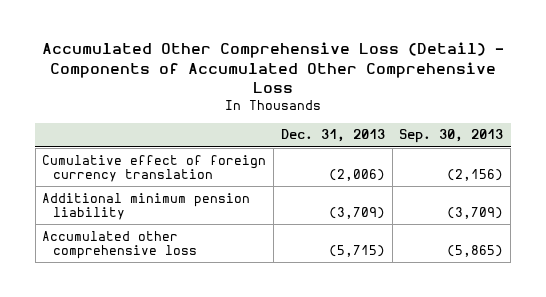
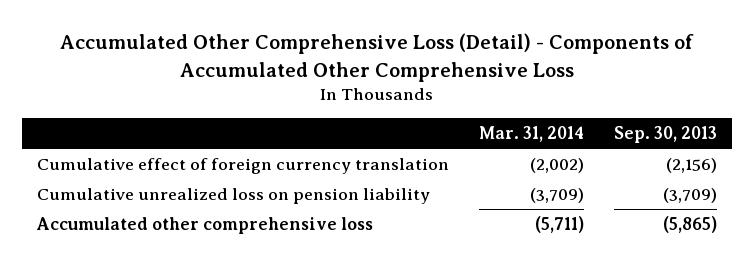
[280,129,385,143] Dec. 31, 2013 -> none
none -> [479,126,585,143] Mar. 31, 2014
[42,192,251,221] Additional minimum pension liability -> [37,188,431,205] Cumulative unrealized loss on pension liability

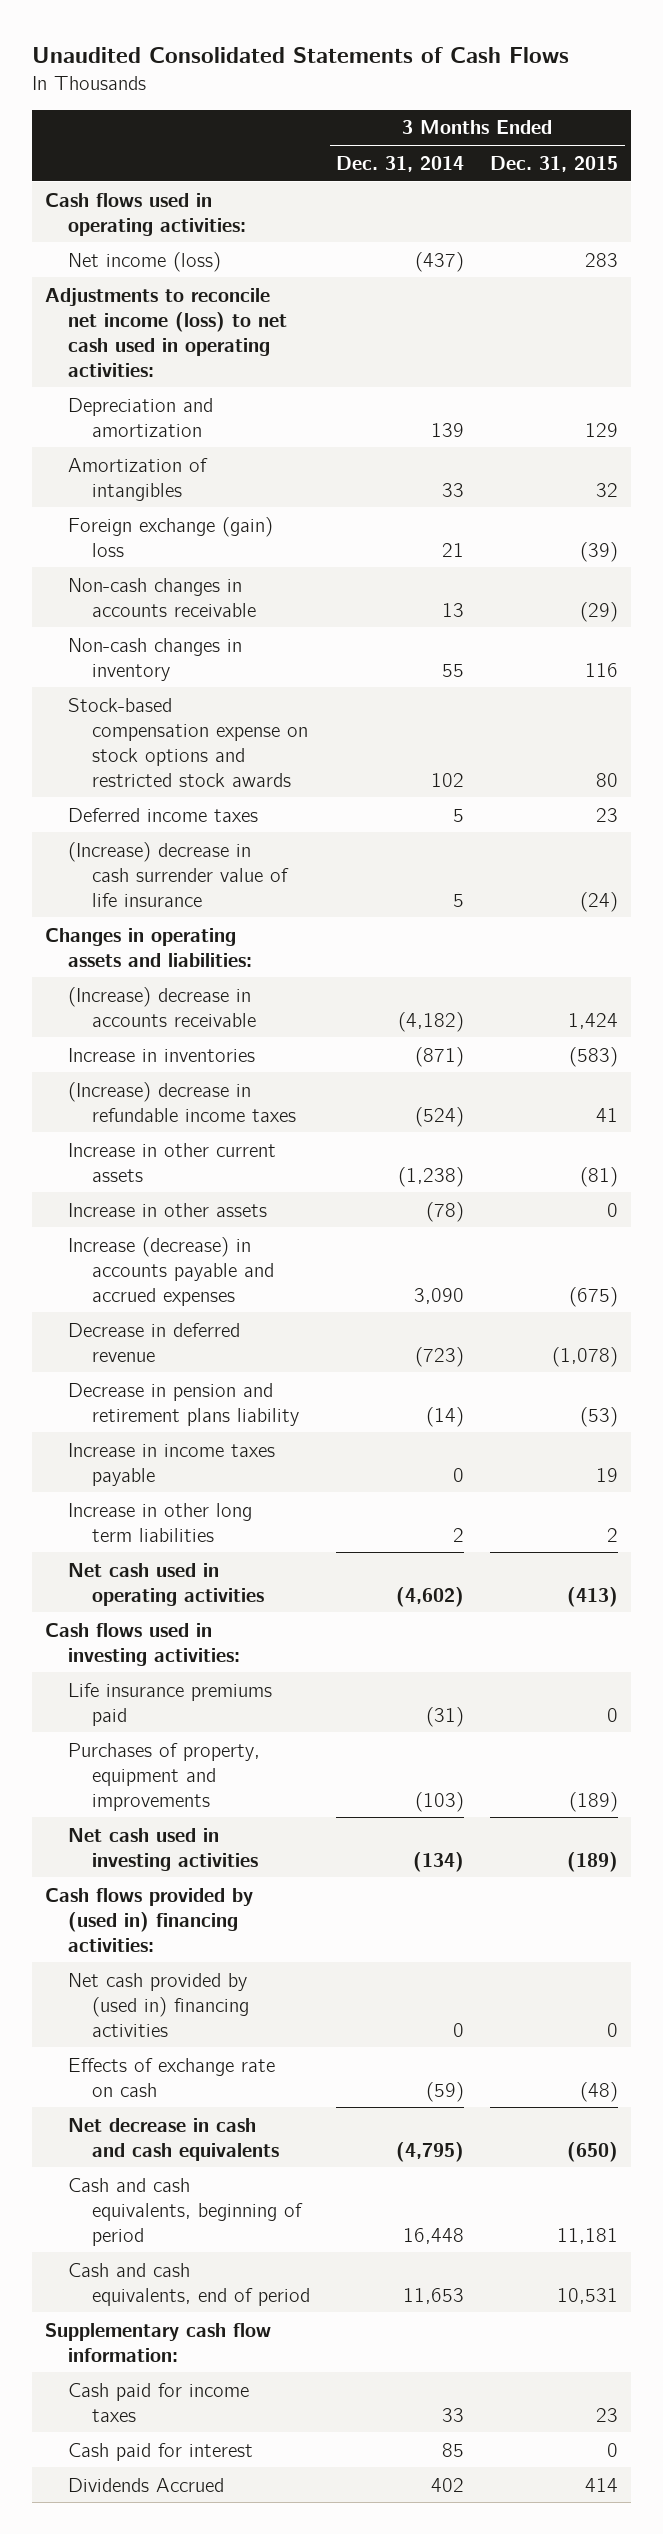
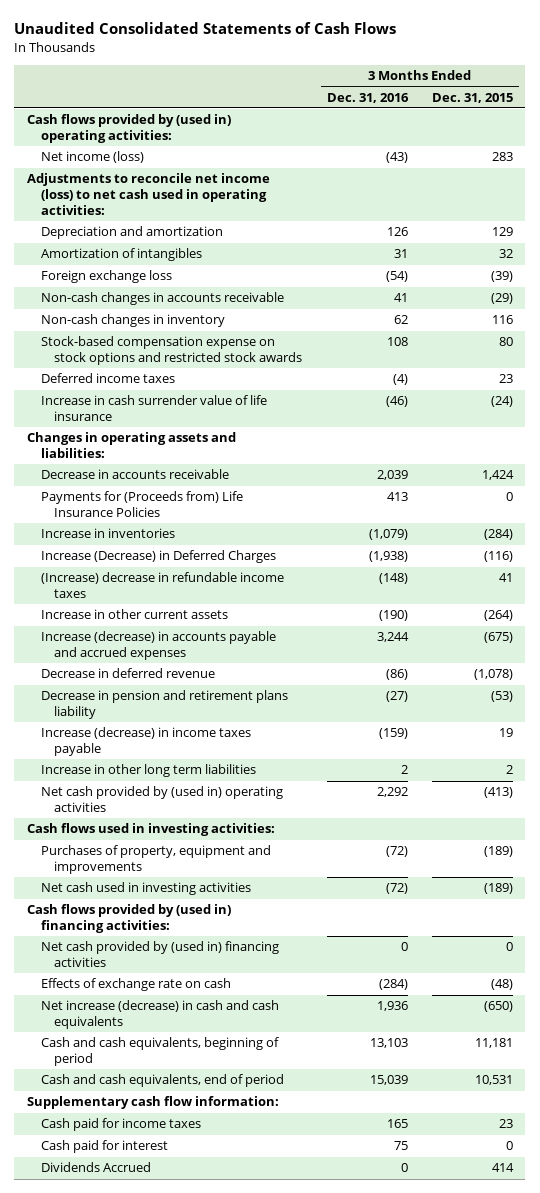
[336,155,465,172] Dec. 31, 2014 -> none
none -> [326,92,409,103] Dec. 31, 2016
[44,192,247,236] Cash flows used in operating activities: -> [26,114,231,144] Cash flows provided by (used in) operating activities:
[68,516,274,557] Foreign exchange (gain) loss -> [40,270,172,284] Foreign exchange loss
[68,841,290,907] (Increase) decrease in cash surrender value of life insurance -> [40,395,267,422] Increase in cash surrender value of life insurance
[68,986,257,1027] (Increase) decrease in accounts receivable -> [40,469,229,480] Decrease in accounts receivable
none -> [40,491,243,518] Payments for (Proceeds from) Life Insurance Policies
[569,1046,619,1067] (583) -> [484,529,514,541] (284)
none -> [40,550,276,564] Increase (Decrease) in Deferred Charges
[68,1202,268,1217] Increase in other assets -> none
[580,1166,619,1187] (81) -> [484,610,514,622] (264)
[68,1442,276,1486] Increase in income taxes payable -> [40,727,251,757] Increase (decrease) in income taxes payable
[68,1562,265,1606] Net cash used in operating activities -> [40,786,283,813] Net cash provided by (used in) operating activities
[68,1682,273,1726] Life insurance premiums paid -> none
[68,2117,280,2161] Net decrease in cash and cash equivalents -> [40,1000,279,1030] Net increase (decrease) in cash and cash equivalents

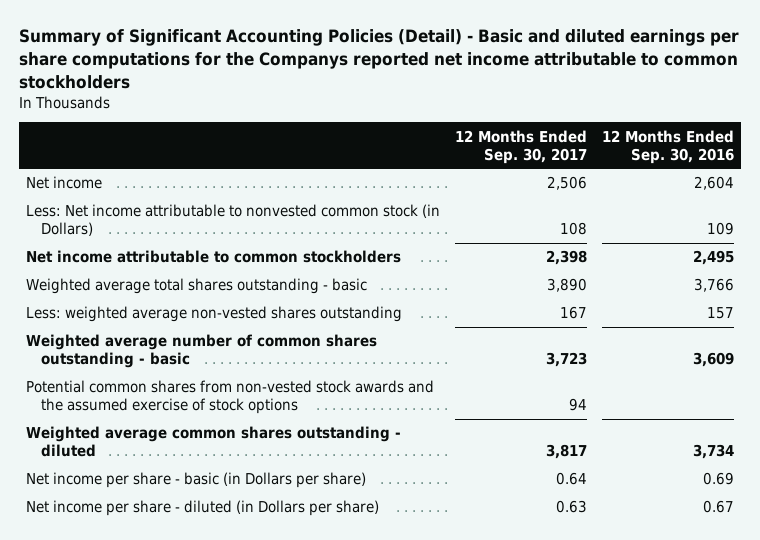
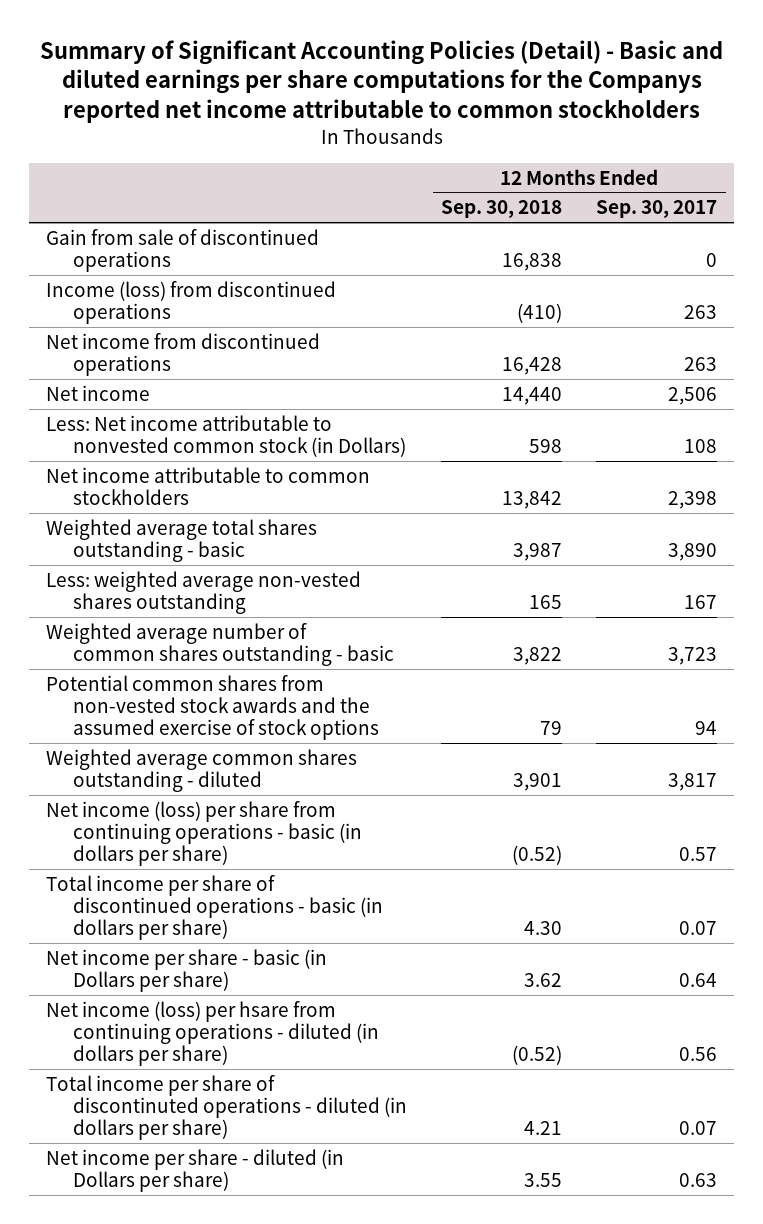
[601,129,734,164] 12 Months Ended Sep. 30, 2016 -> none
none -> [441,200,563,219] Sep. 30, 2018
none -> [46,228,320,272] Gain from sale of discontinued operations
none -> [46,280,337,324] Income (loss) from discontinued operations
none -> [46,332,321,376] Net income from discontinued operations
none -> [46,800,363,866] Net income (loss) per share from continuing operations - basic (in dollars per share)
none -> [46,874,384,940] Total income per share of discontinued operations - basic (in dollars per share)
none -> [46,1000,380,1066] Net income (loss) per hsare from continuing operations - diluted (in dollars per share)
none -> [46,1074,408,1140] Total income per share of discontinuted operations - diluted (in dollars per share)

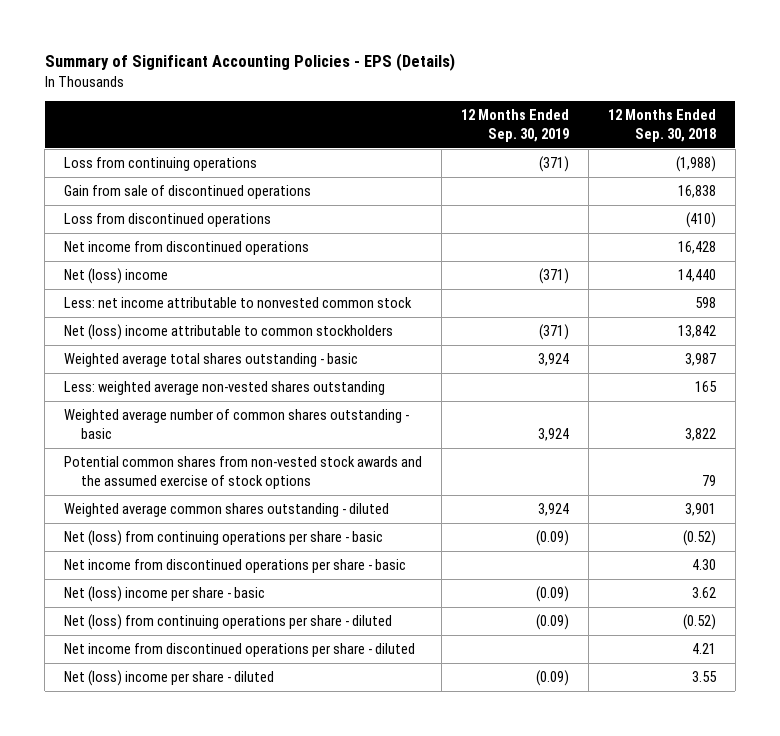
[39,39,723,123] Summary of Significant Accounting Policies (Detail) - Basic and diluted earnings per share computations for the Companys reported net income attributable to common stockholders -> [44,53,455,72] Summary of Significant Accounting Policies - EPS (Details)
[596,200,718,219] Sep. 30, 2017 -> none
none -> [461,109,570,142] 12 Months Ended Sep. 30, 2019
none -> [64,157,258,172] Loss from continuing operations
[46,280,337,324] Income (loss) from discontinued operations -> [64,213,272,228] Loss from discontinued operations
[46,384,151,401] Net income -> [64,268,169,285] Net (loss) income
[46,414,407,457] Less: Net income attributable to nonvested common stock (in Dollars) -> [64,297,413,309] Less: net income attributable to nonvested common stock
[46,466,371,505] Net income attributable to common stockholders -> [64,324,394,341] Net (loss) income attributable to common stockholders
[46,800,363,866] Net income (loss) per share from continuing operations - basic (in dollars per share) -> [64,530,384,547] Net (loss) from continuing operations per share - basic
[46,874,384,940] Total income per share of discontinued operations - basic (in dollars per share) -> [64,559,407,574] Net income from discontinued operations per share - basic
[46,948,328,992] Net income per share - basic (in Dollars per share) -> [64,586,266,603] Net (loss) income per share - basic
[46,1000,380,1066] Net income (loss) per hsare from continuing operations - diluted (in dollars per share) -> [64,614,393,631] Net (loss) from continuing operations per share - diluted
[46,1074,408,1140] Total income per share of discontinuted operations - diluted (in dollars per share) -> [64,643,416,658] Net income from discontinued operations per share - diluted
[46,1148,345,1192] Net income per share - diluted (in Dollars per share) -> [64,670,275,687] Net (loss) income per share - diluted

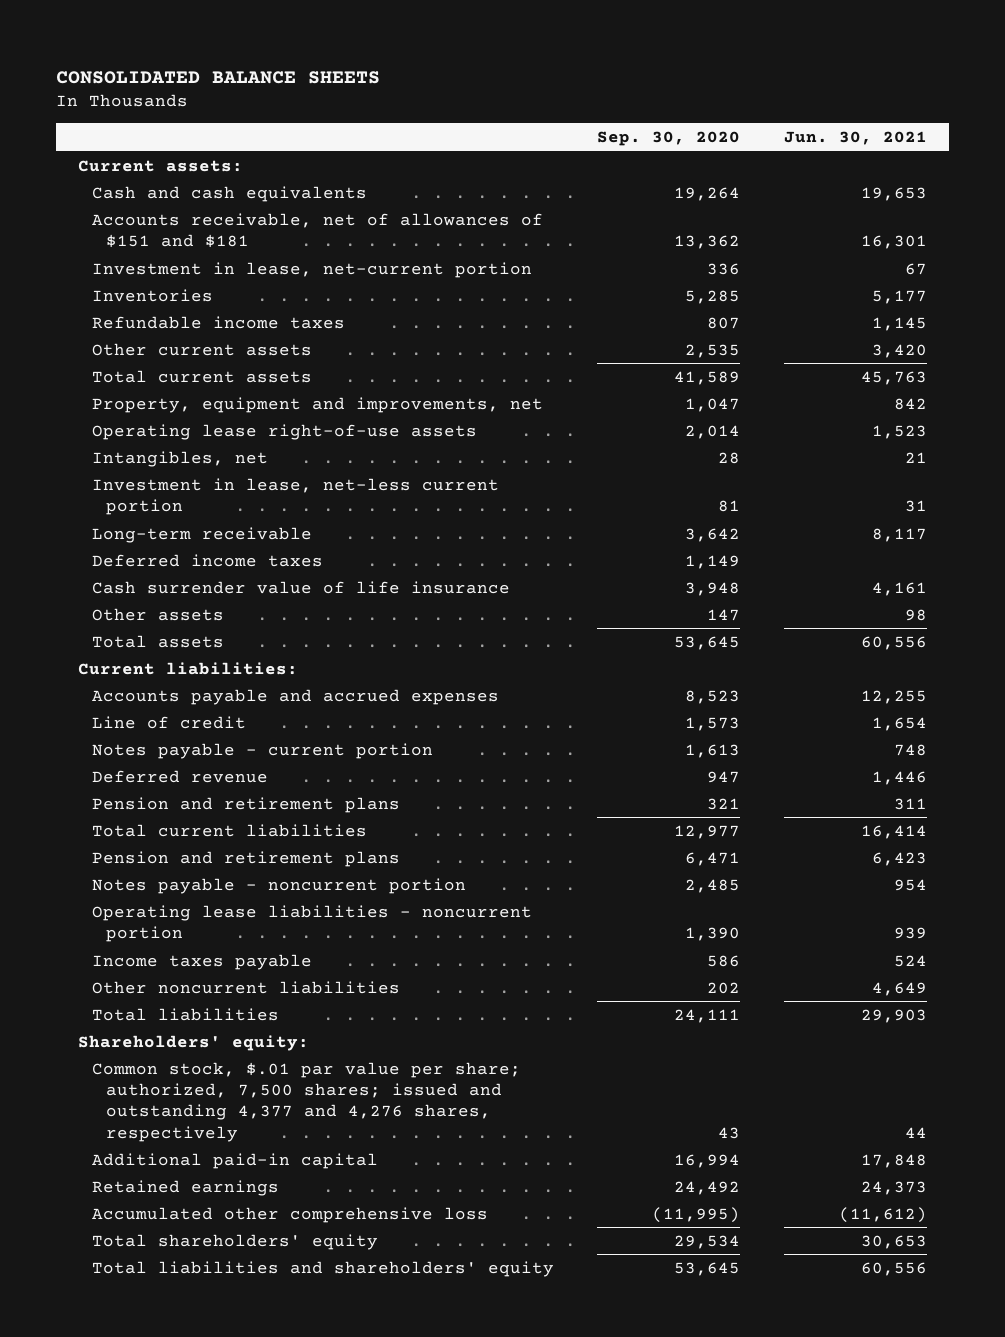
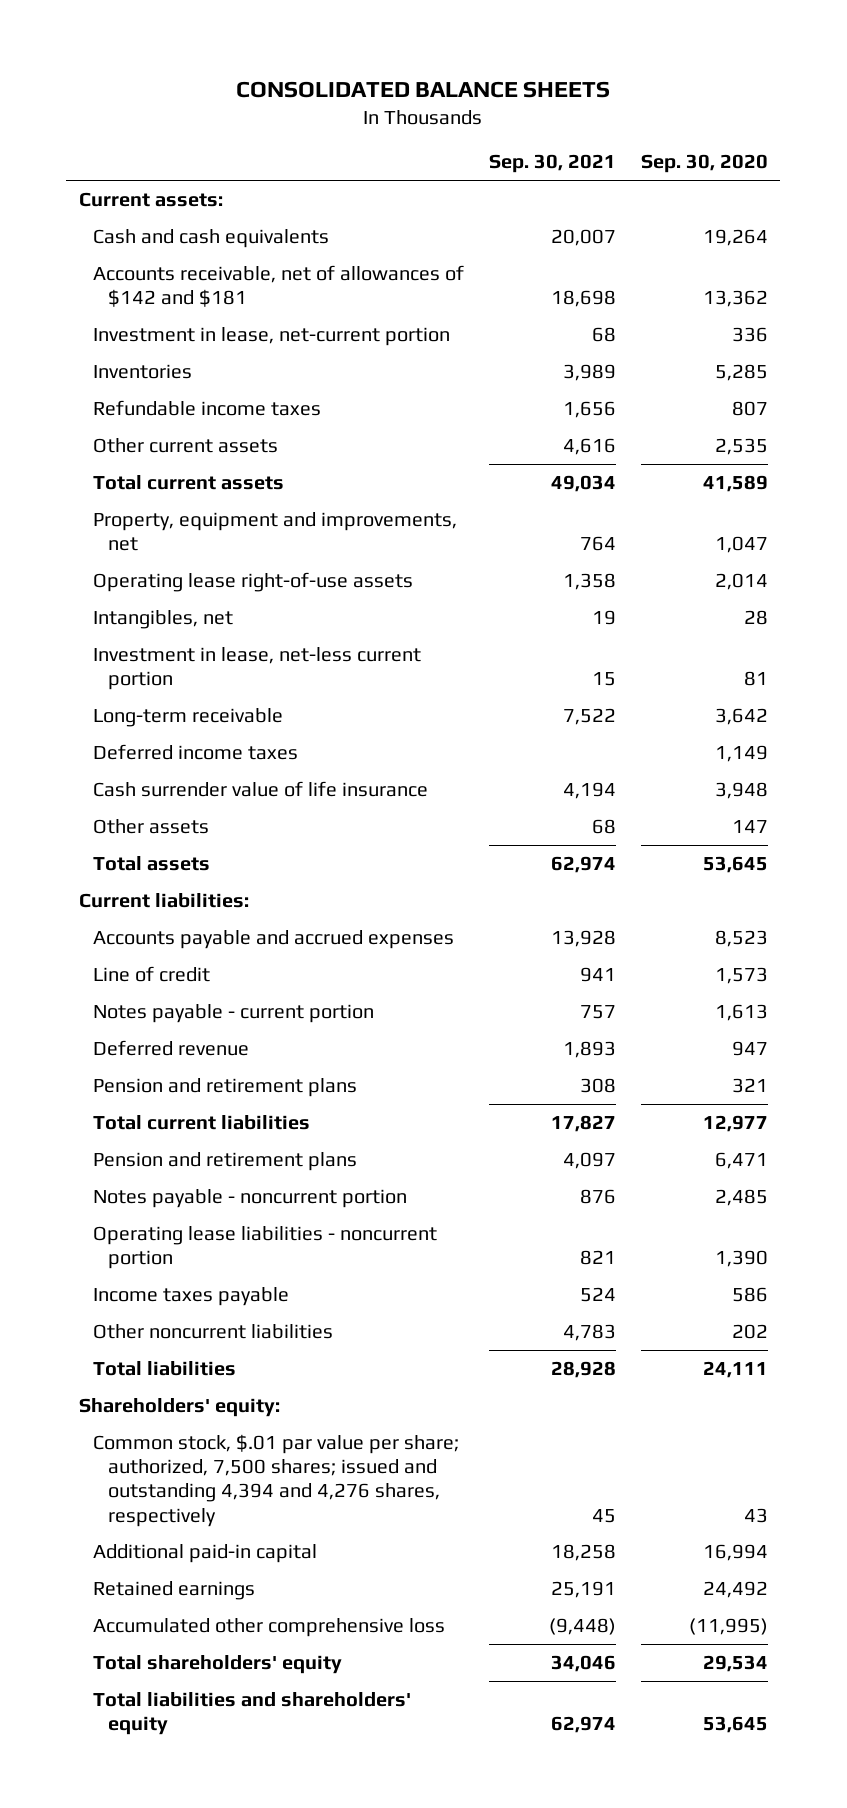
[784,131,928,146] Jun. 30, 2021 -> none
none -> [489,154,617,174] Sep. 30, 2021
[91,212,543,249] Accounts receivable, net of allowances of $151 and $181 -> [93,264,465,307] Accounts receivable, net of allowances of $142 and $181
[91,1061,521,1142] Common stock, $.01 par value per share; authorized, 7,500 shares; issued and outstanding 4,377 and 4,276 shares, respectively -> [93,1433,460,1527] Common stock, $.01 par value per share; authorized, 7,500 shares; issued and outstanding 4,394 and 4,276 shares, respectively

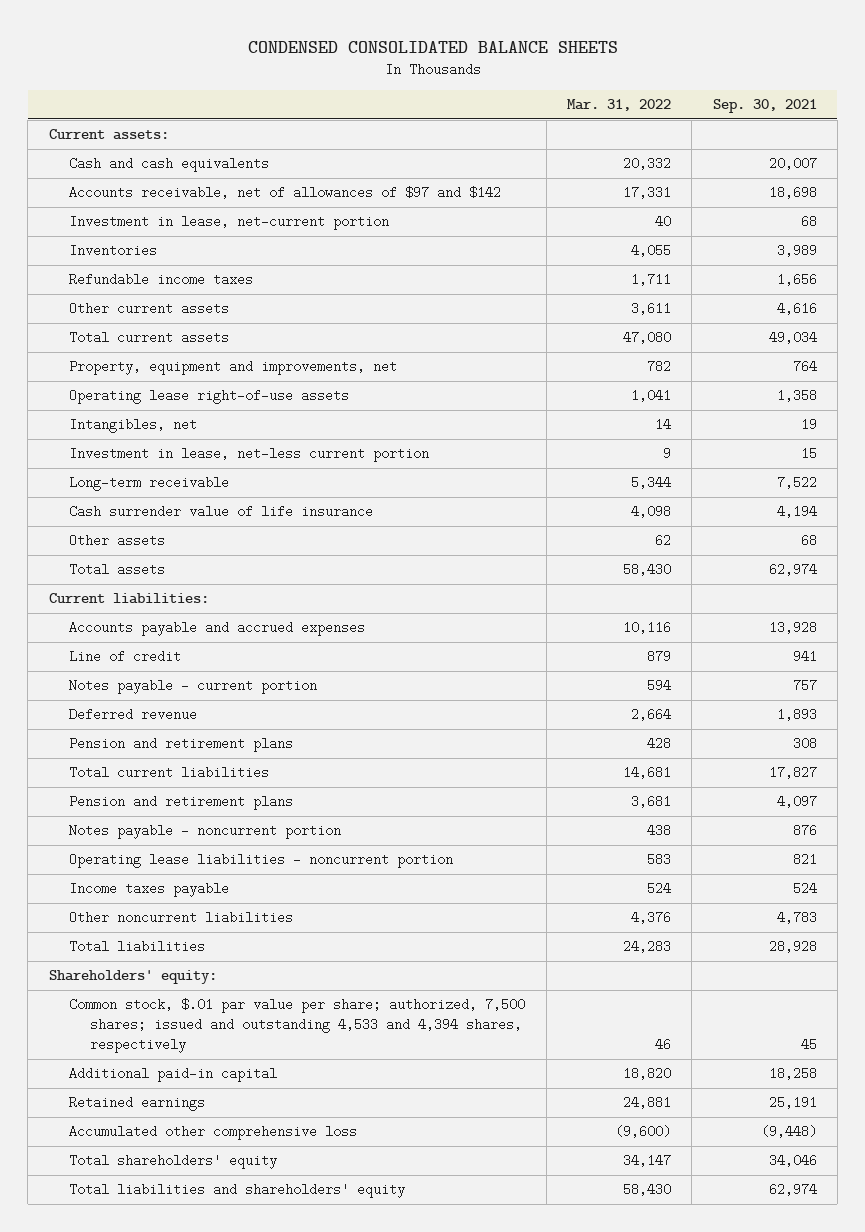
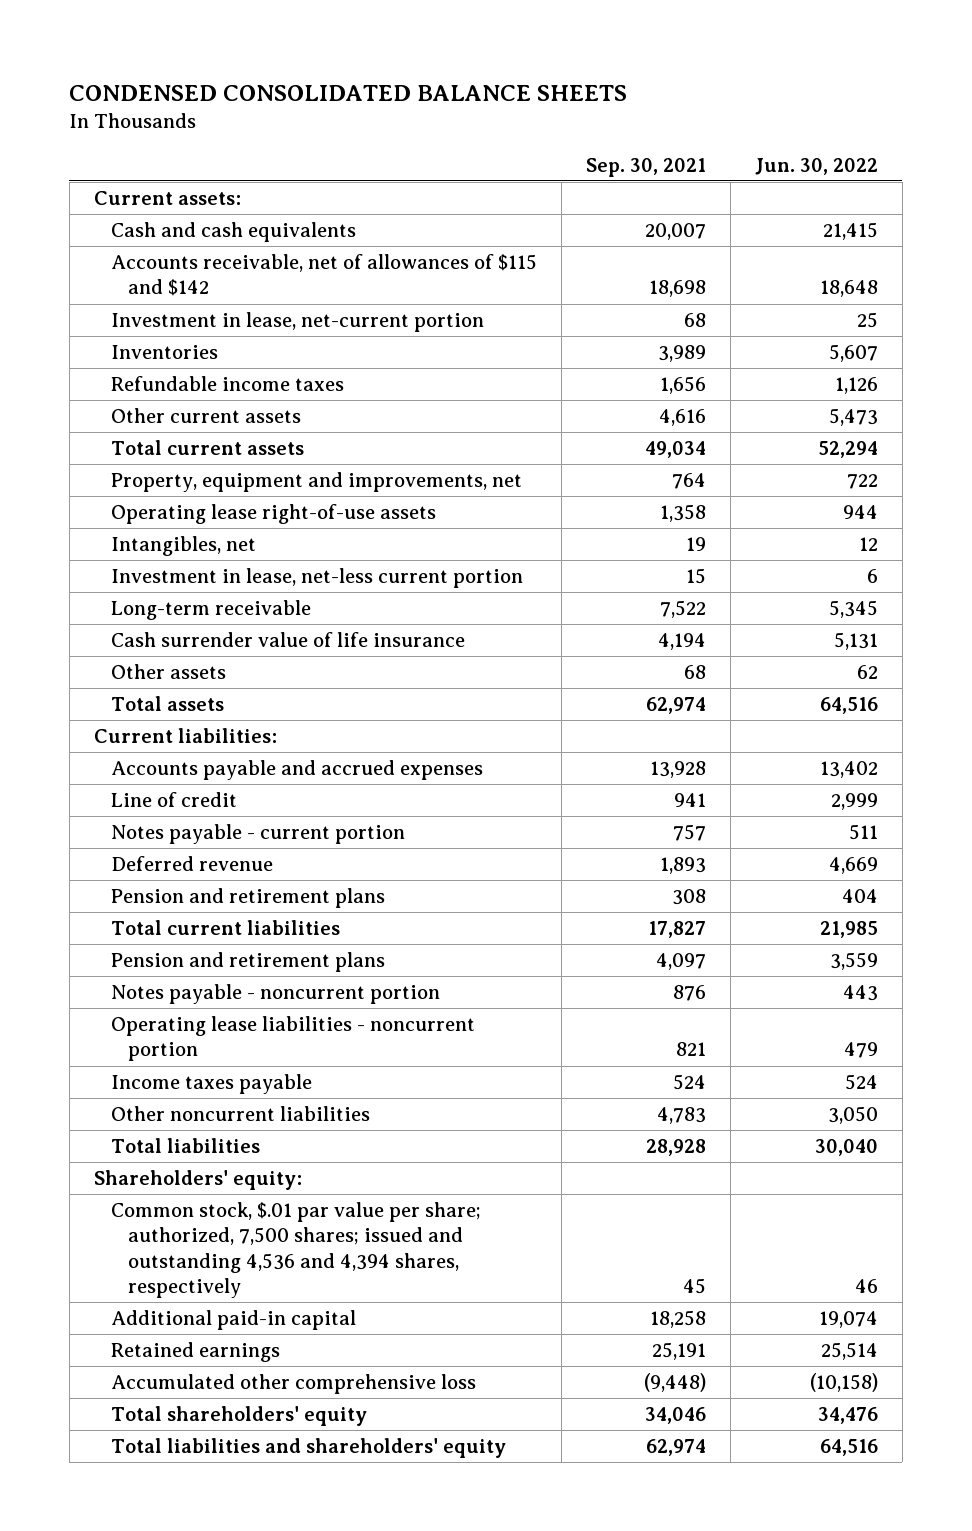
[567,99,672,112] Mar. 31, 2022 -> none
none -> [754,157,878,175] Jun. 30, 2022
[69,186,502,200] Accounts receivable, net of allowances of $97 and $142 -> [110,254,537,297] Accounts receivable, net of allowances of $115 and $142
[69,998,526,1054] Common stock, $.01 par value per share; authorized, 7,500 shares; issued and outstanding 4,533 and 4,394 shares, respectively -> [110,1202,481,1298] Common stock, $.01 par value per share; authorized, 7,500 shares; issued and outstanding 4,536 and 4,394 shares, respectively

